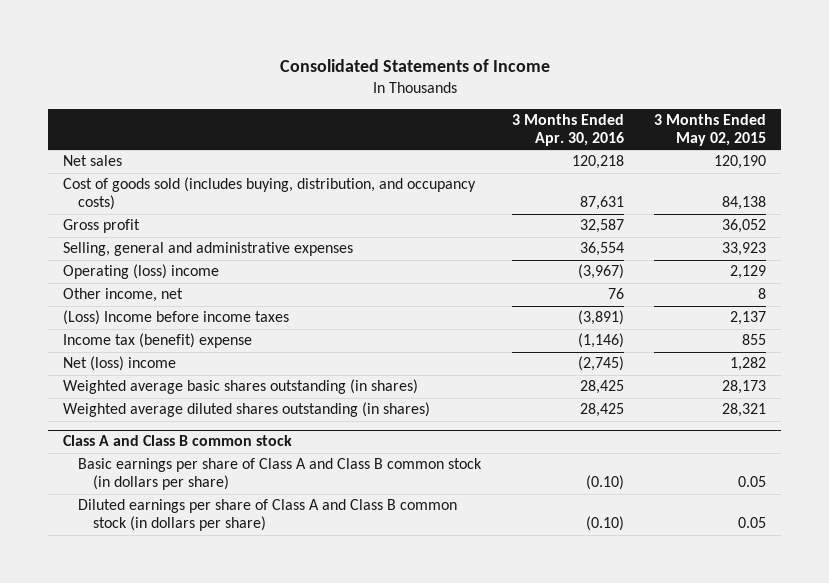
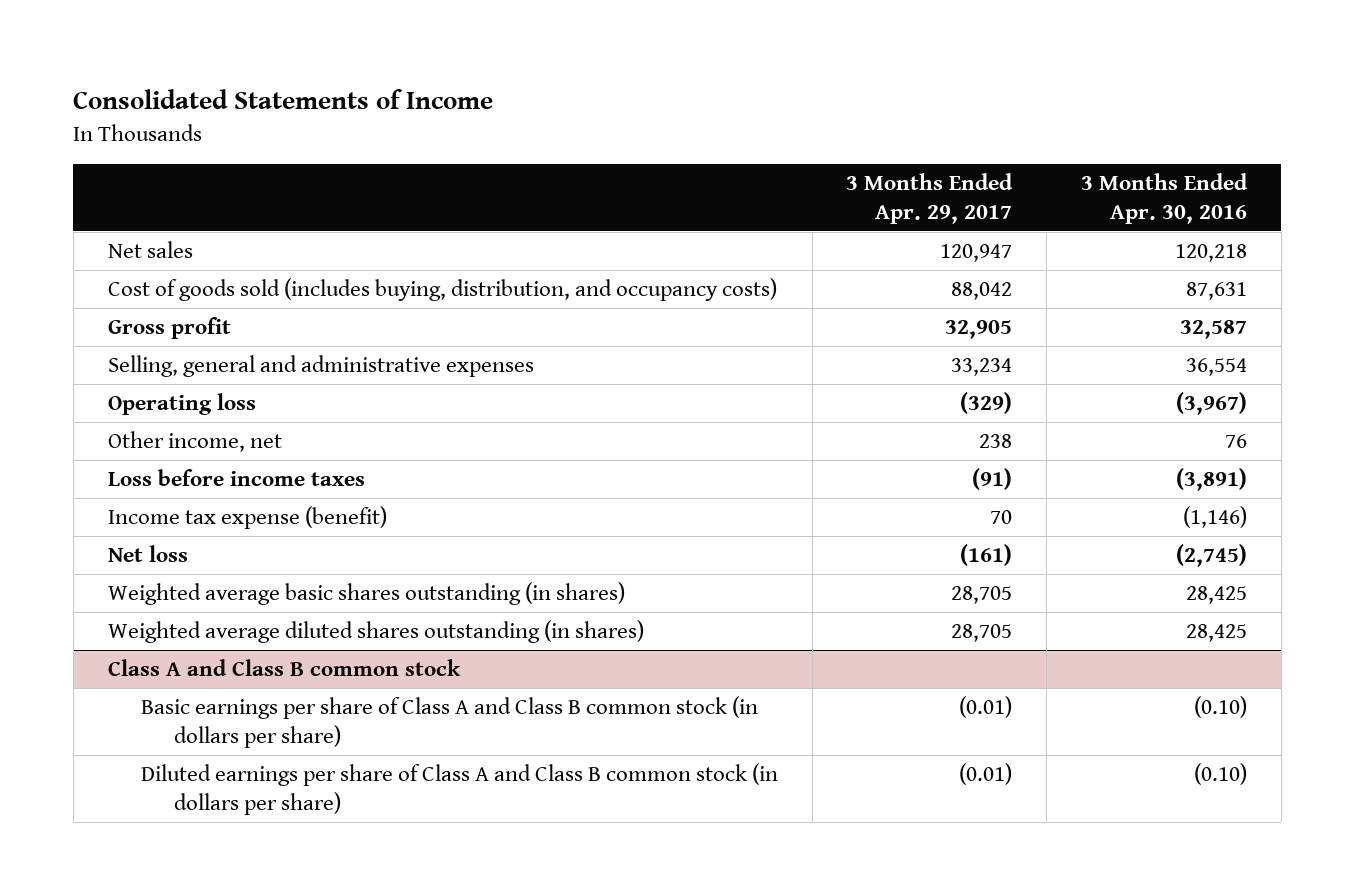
[653,114,766,147] 3 Months Ended May 02, 2015 -> none
none -> [846,172,1014,224] 3 Months Ended Apr. 29, 2017
[63,264,220,280] Operating (loss) income -> [107,393,256,416] Operating loss
[63,310,290,326] (Loss) Income before income taxes -> [107,469,365,487] Loss before income taxes
[63,333,253,349] Income tax (benefit) expense -> [107,506,387,530] Income tax expense (benefit)
[63,356,177,372] Net (loss) income -> [107,545,188,563] Net loss

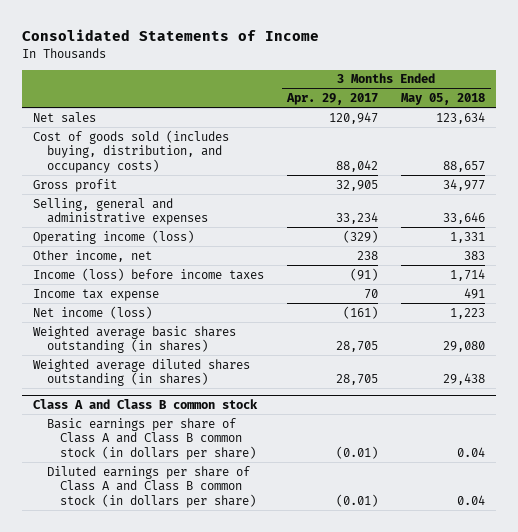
[1081,172,1249,224] 3 Months Ended Apr. 30, 2016 -> none
none -> [401,93,486,106] May 05, 2018
[107,393,256,416] Operating loss -> [33,229,195,244] Operating income (loss)
[107,469,365,487] Loss before income taxes -> [33,267,265,281] Income (loss) before income taxes
[107,506,387,530] Income tax expense (benefit) -> [33,288,160,301] Income tax expense
[107,545,188,563] Net loss -> [33,305,153,319] Net income (loss)

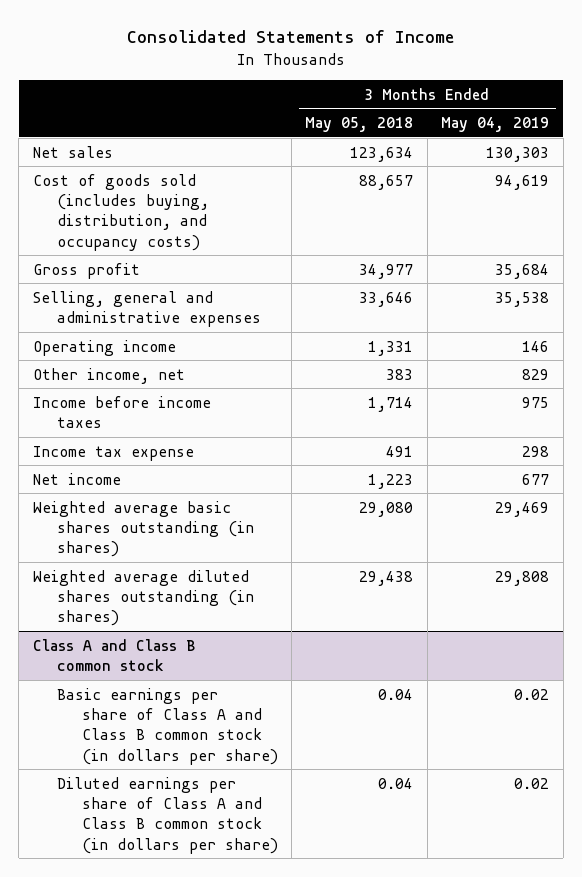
[286,93,379,106] Apr. 29, 2017 -> none
none -> [441,117,550,133] May 04, 2019
[33,229,195,244] Operating income (loss) -> [32,339,176,356] Operating income
[33,267,265,281] Income (loss) before income taxes -> [32,395,211,428] Income before income taxes
[33,305,153,319] Net income (loss) -> [32,472,121,485] Net income

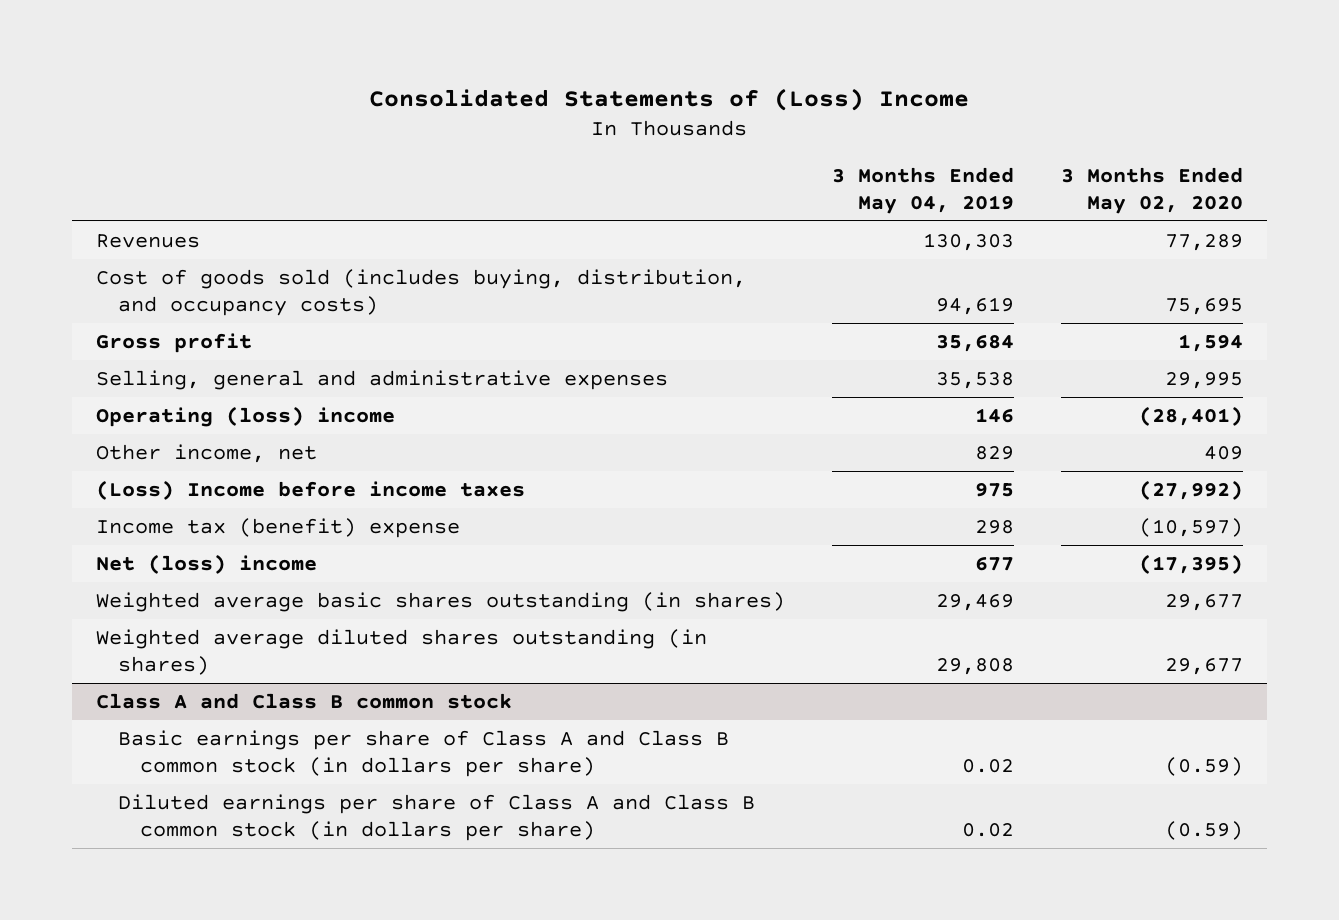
[127,30,455,44] Consolidated Statements of Income -> [369,87,970,111] Consolidated Statements of (Loss) Income
[305,117,414,133] May 05, 2018 -> none
none -> [1061,167,1244,214] 3 Months Ended May 02, 2020
[32,145,113,158] Net sales -> [95,234,200,249] Revenues
[32,339,176,356] Operating income -> [95,406,395,428] Operating (loss) income
[32,395,211,428] Income before income taxes -> [95,480,525,501] (Loss) Income before income taxes
[32,445,194,461] Income tax expense -> [95,518,460,539] Income tax (benefit) expense
[32,472,121,485] Net income -> [95,554,317,575] Net (loss) income

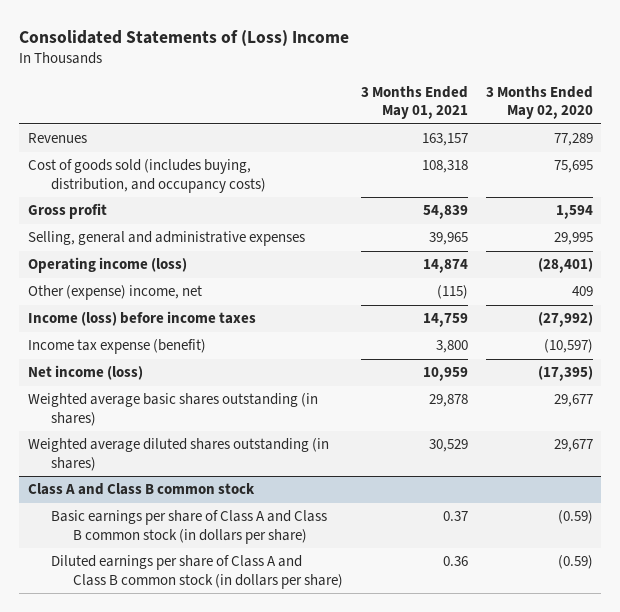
[831,167,1014,214] 3 Months Ended May 04, 2019 -> none
none -> [360,85,468,120] 3 Months Ended May 01, 2021
[95,406,395,428] Operating (loss) income -> [27,257,187,274] Operating income (loss)
[95,444,317,464] Other income, net -> [27,285,202,301] Other (expense) income, net
[95,480,525,501] (Loss) Income before income taxes -> [27,311,256,327] Income (loss) before income taxes
[95,518,460,539] Income tax (benefit) expense -> [27,339,206,355] Income tax expense (benefit)
[95,554,317,575] Net (loss) income -> [27,365,143,381] Net income (loss)

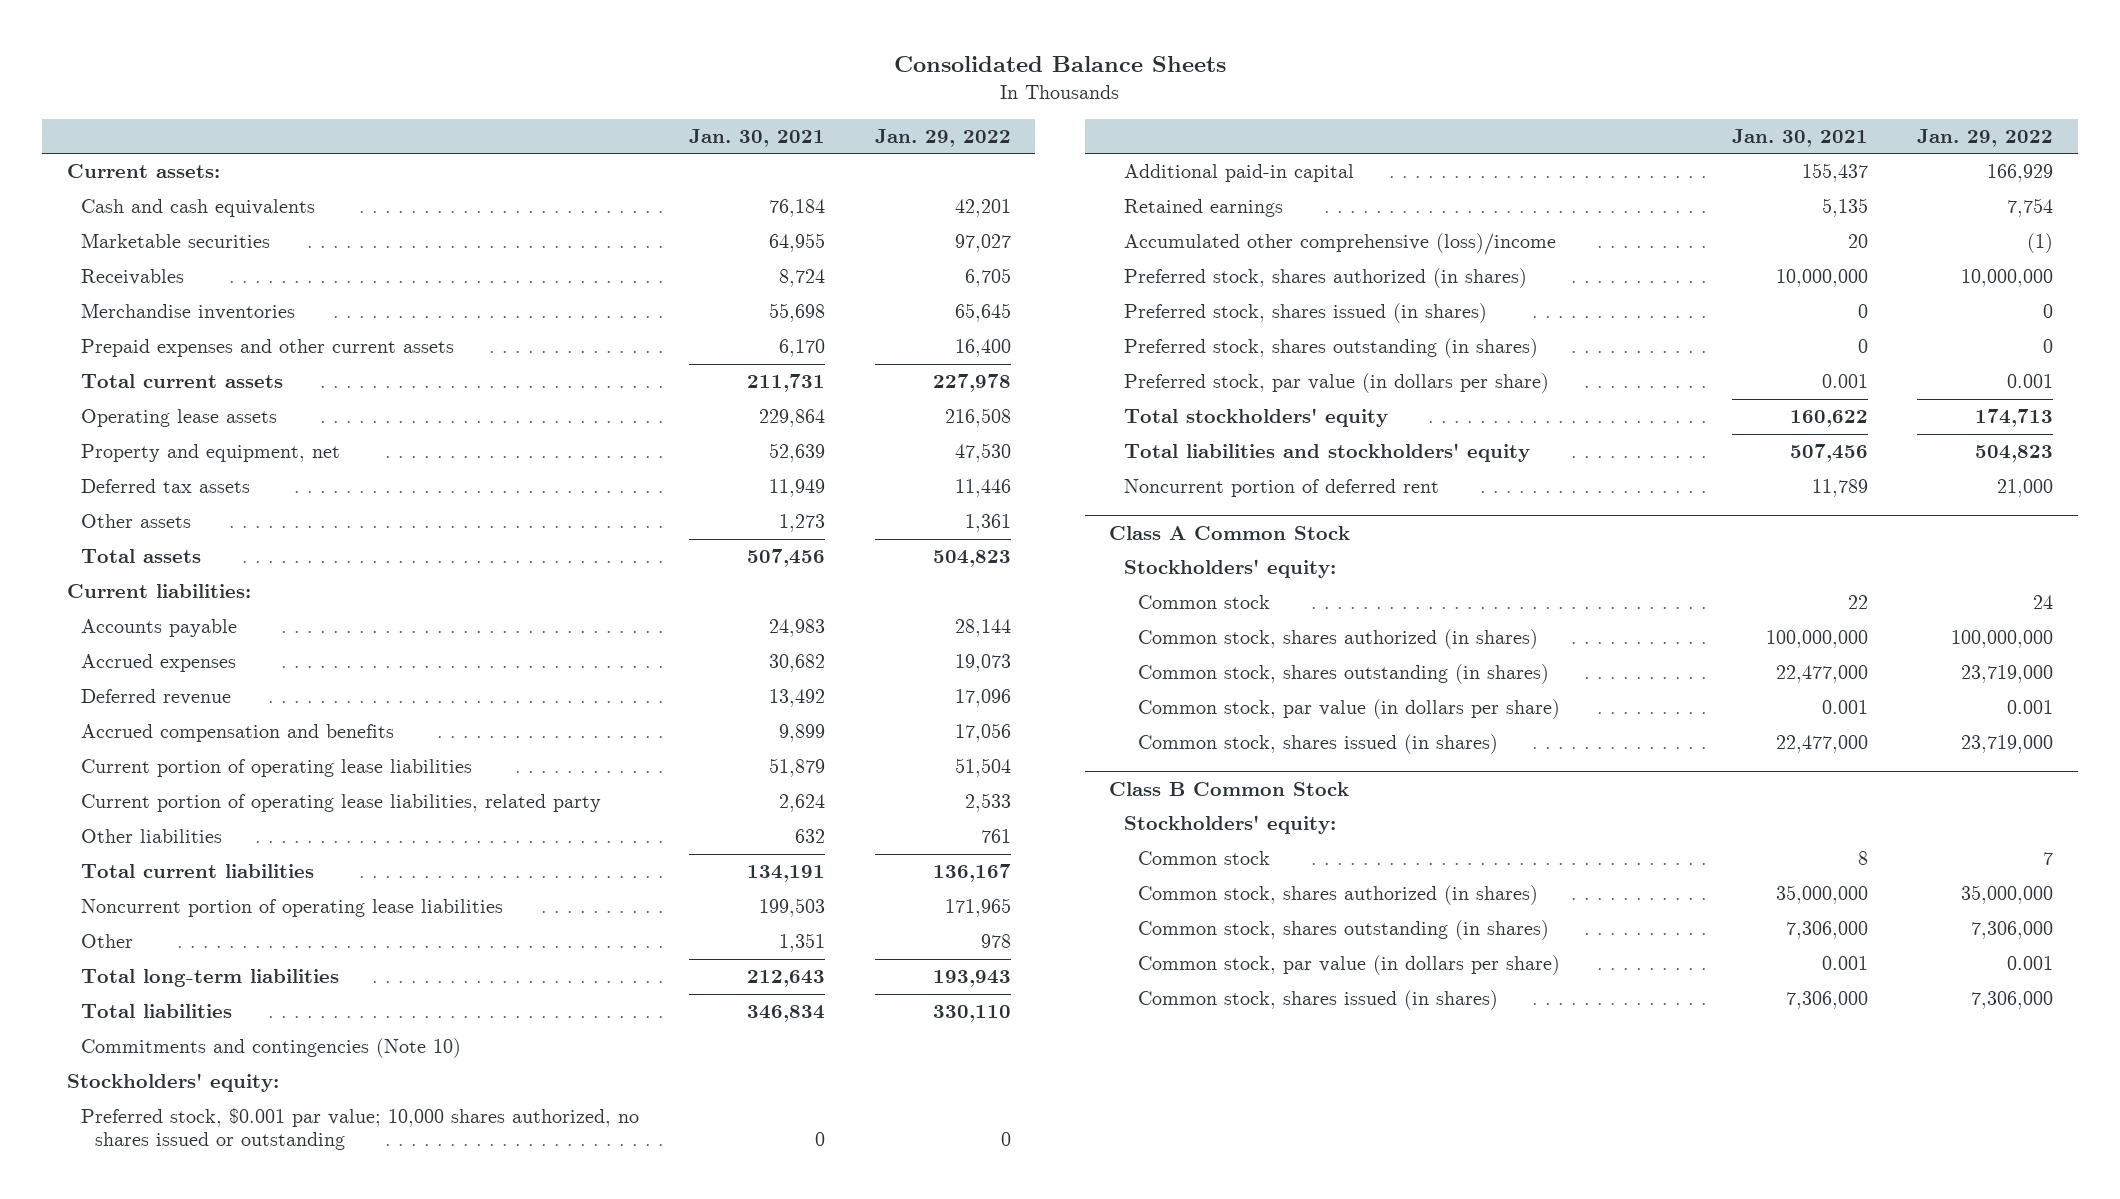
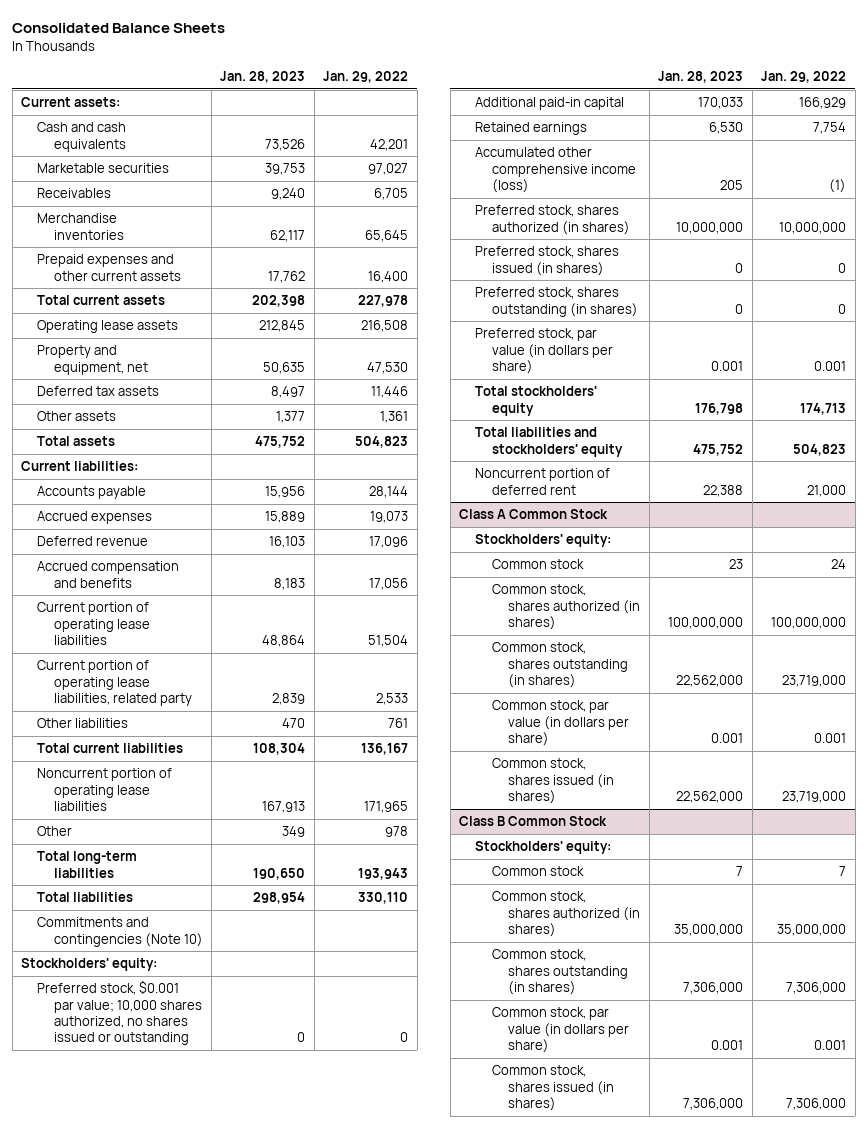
[688,128,825,147] Jan. 30, 2021 -> none
none -> [220,71,306,84] Jan. 28, 2023
[1123,233,1556,256] Accumulated other comprehensive (loss)/income -> [475,147,636,193] Accumulated other comprehensive income (loss)

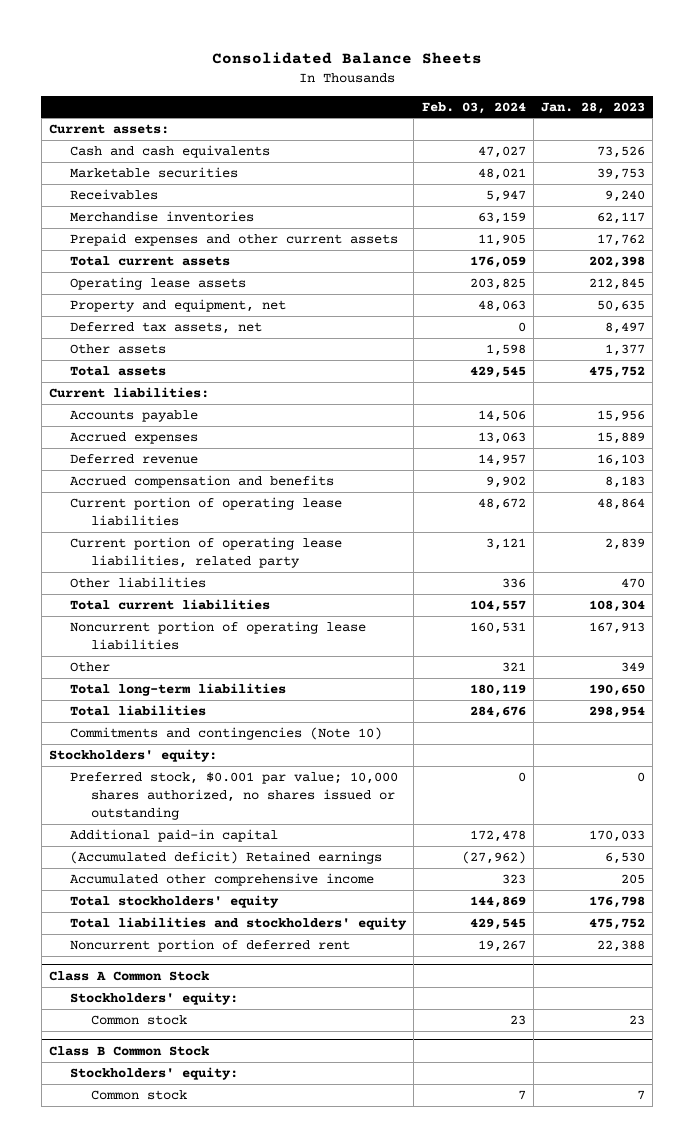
[323,71,409,84] Jan. 29, 2022 -> none
none -> [421,101,526,114] Feb. 03, 2024
[37,386,160,397] Deferred tax assets -> [70,321,263,334] Deferred tax assets, net
[475,205,630,235] Preferred stock, shares authorized (in shares) -> none
[475,246,620,276] Preferred stock, shares issued (in shares) -> none
[475,287,638,317] Preferred stock, shares outstanding (in shares) -> none
[475,328,613,374] Preferred stock, par value (in dollars per share) -> none
[475,122,588,136] Retained earnings -> [70,850,383,864] (Accumulated deficit) Retained earnings
[475,147,636,193] Accumulated other comprehensive income (loss) -> [70,872,375,886] Accumulated other comprehensive income
[491,584,640,630] Common stock, shares authorized (in shares) -> none
[491,642,628,688] Common stock, shares outstanding (in shares) -> none
[491,700,629,746] Common stock, par value (in dollars per share) -> none
[491,758,614,804] Common stock, shares issued (in shares) -> none
[491,891,640,937] Common stock, shares authorized (in shares) -> none
[491,949,628,995] Common stock, shares outstanding (in shares) -> none
[491,1007,629,1053] Common stock, par value (in dollars per share) -> none
[491,1065,614,1111] Common stock, shares issued (in shares) -> none

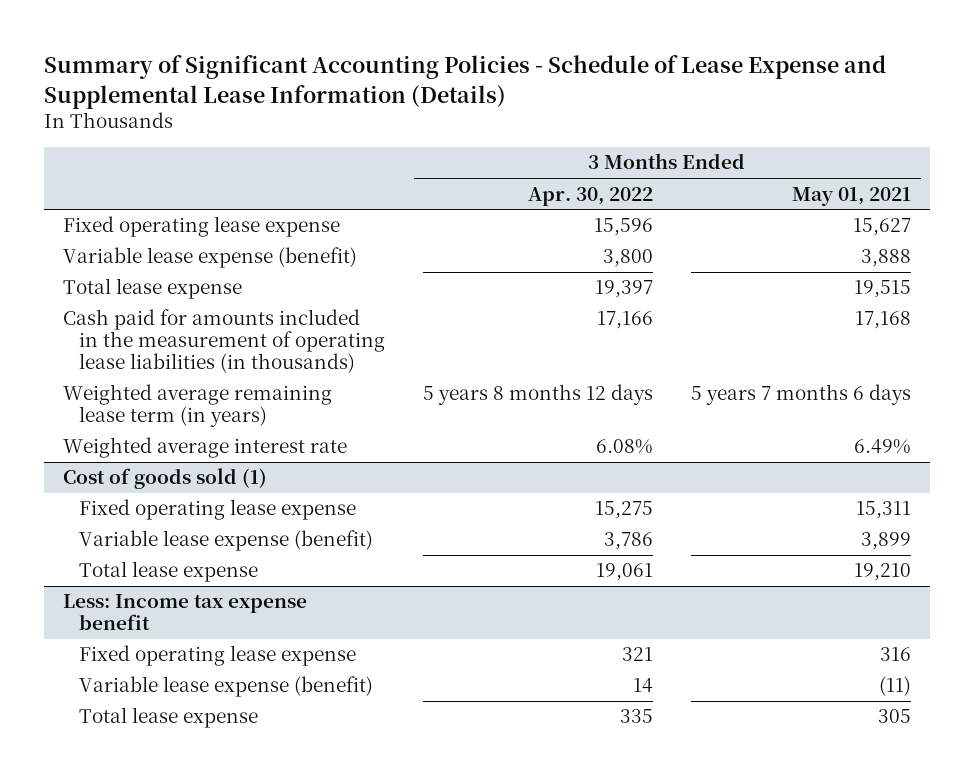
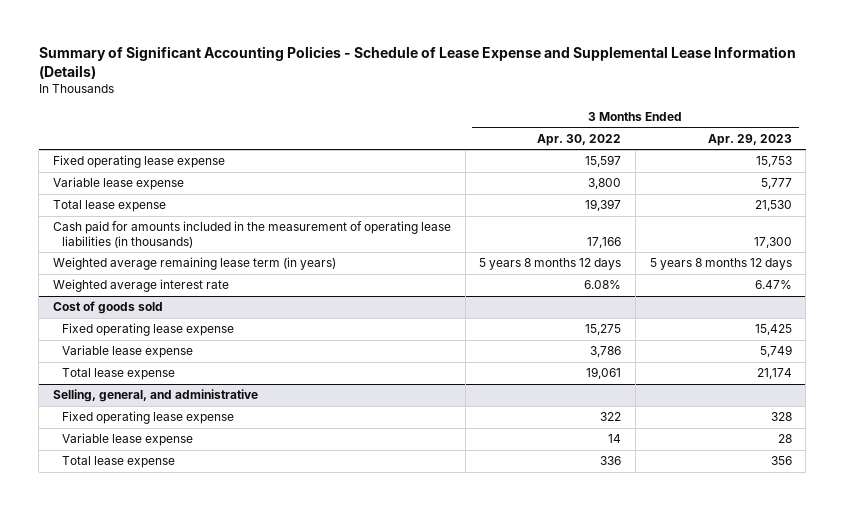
[792,186,912,206] May 01, 2021 -> none
none -> [707,133,792,146] Apr. 29, 2023
[594,218,654,237] 15,596 -> [585,155,622,168] 15,597
[63,247,358,269] Variable lease expense (benefit) -> [52,177,184,191] Variable lease expense
[63,468,268,490] Cost of goods sold (1) -> [52,301,163,315] Cost of goods sold
[79,530,374,552] Variable lease expense (benefit) -> [62,345,194,359] Variable lease expense
[63,594,308,631] Less: Income tax expense benefit -> [52,389,258,403] Selling, general, and administrative
[622,647,654,662] 321 -> [600,412,622,422] 322
[79,676,374,698] Variable lease expense (benefit) -> [62,433,194,447] Variable lease expense
[620,709,654,724] 335 -> [600,456,622,466] 336

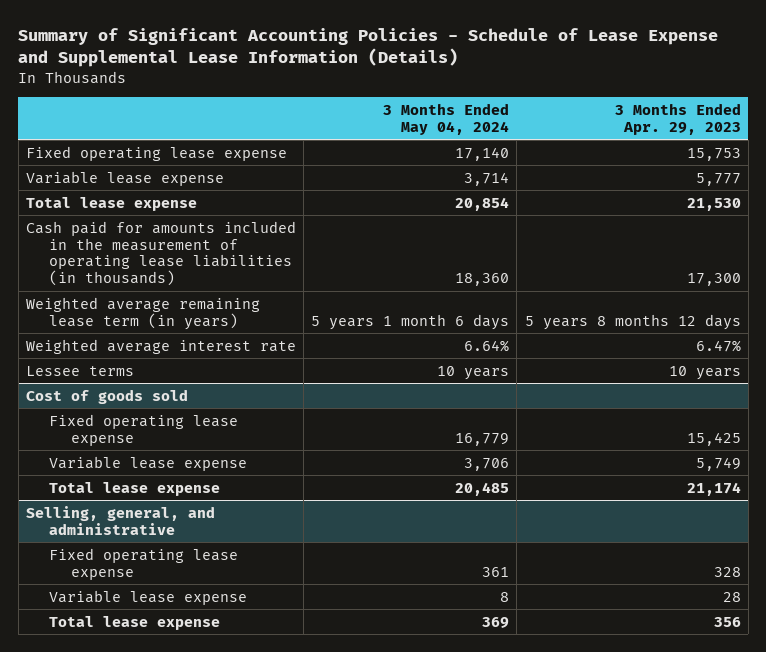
[537,133,622,146] Apr. 30, 2022 -> none
none -> [383,102,510,135] 3 Months Ended May 04, 2024
none -> [25,365,134,376] Lessee terms

